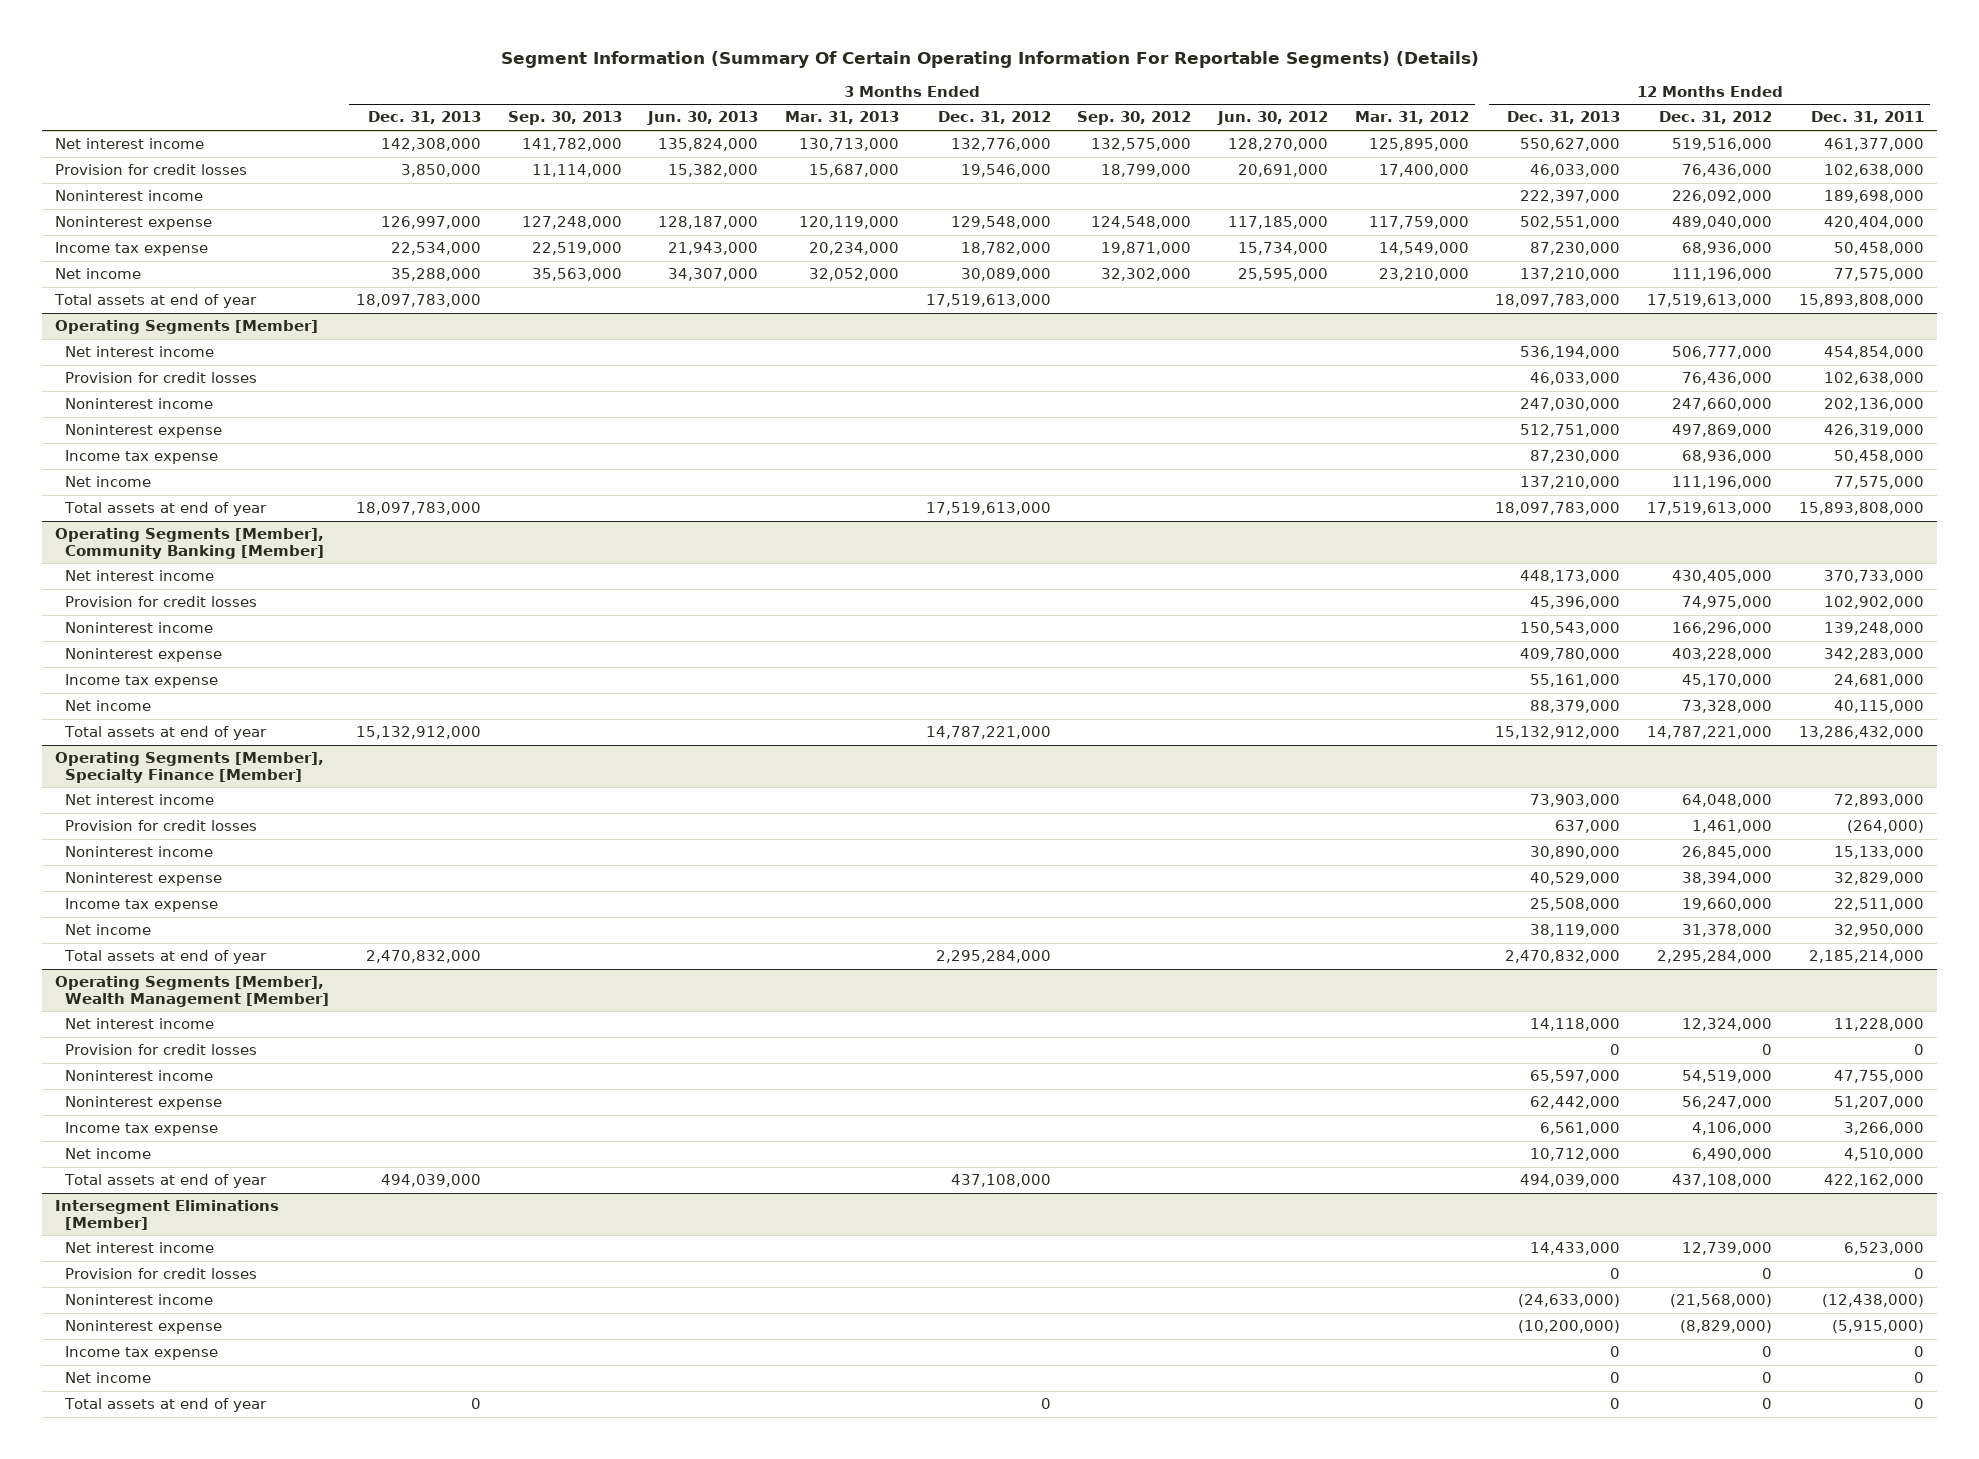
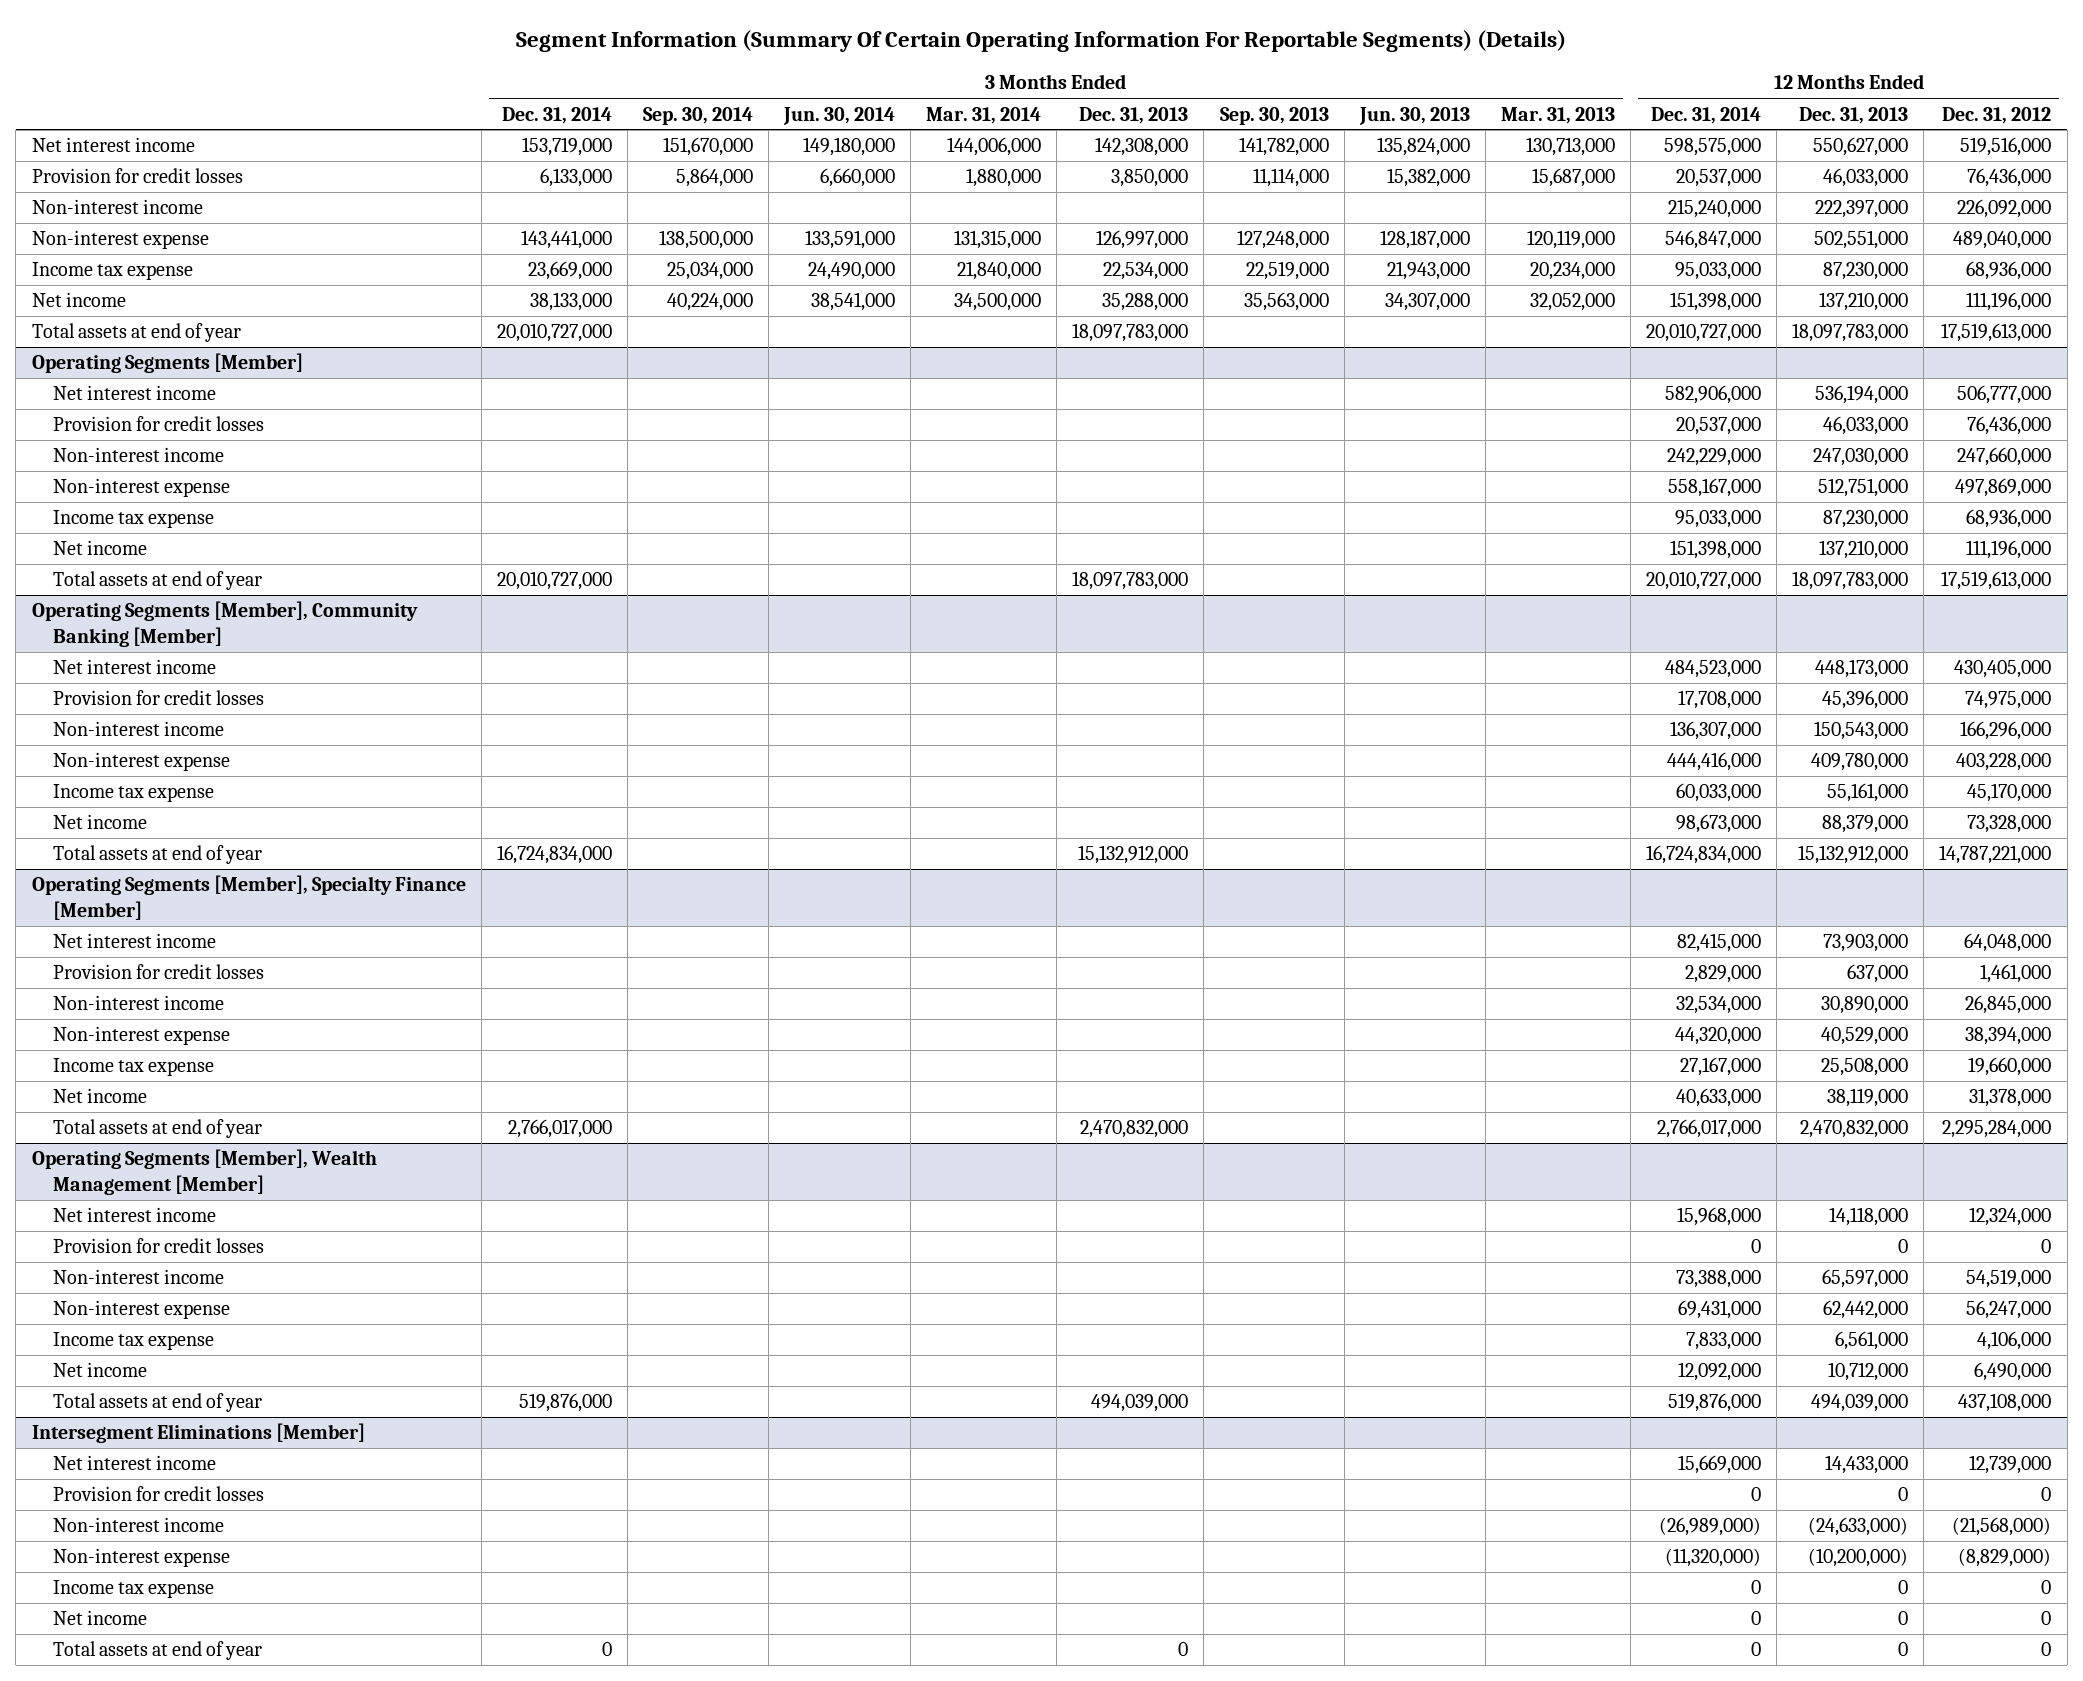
[937,111,1051,125] Dec. 31, 2012 -> none
[1077,111,1192,126] Sep. 30, 2012 -> none
[1217,111,1329,126] Jun. 30, 2012 -> none
[1354,111,1469,125] Mar. 31, 2012 -> none
[1810,111,1924,125] Dec. 31, 2011 -> none
none -> [501,106,612,124] Dec. 31, 2014
none -> [642,106,753,125] Sep. 30, 2014
none -> [783,106,896,125] Jun. 30, 2014
none -> [926,106,1042,124] Mar. 31, 2014
none -> [1651,106,1762,124] Dec. 31, 2014
[55,190,204,202] Noninterest income -> [31,199,203,215] Non-interest income
[55,216,213,231] Noninterest expense -> [31,230,209,250] Non-interest expense
[65,398,214,410] Noninterest income -> [52,447,224,463] Non-interest income
[65,424,223,439] Noninterest expense -> [52,478,230,498] Non-interest expense
[65,622,214,634] Noninterest income -> [52,721,224,737] Non-interest income
[65,648,223,663] Noninterest expense -> [52,752,230,772] Non-interest expense
[65,846,214,858] Noninterest income -> [52,995,224,1011] Non-interest income
[65,872,223,887] Noninterest expense -> [52,1026,230,1046] Non-interest expense
[65,1070,214,1082] Noninterest income -> [52,1269,224,1285] Non-interest income
[65,1096,223,1111] Noninterest expense -> [52,1300,230,1320] Non-interest expense
[65,1294,214,1306] Noninterest income -> [52,1517,224,1533] Non-interest income
[65,1320,223,1335] Noninterest expense -> [52,1548,230,1568] Non-interest expense

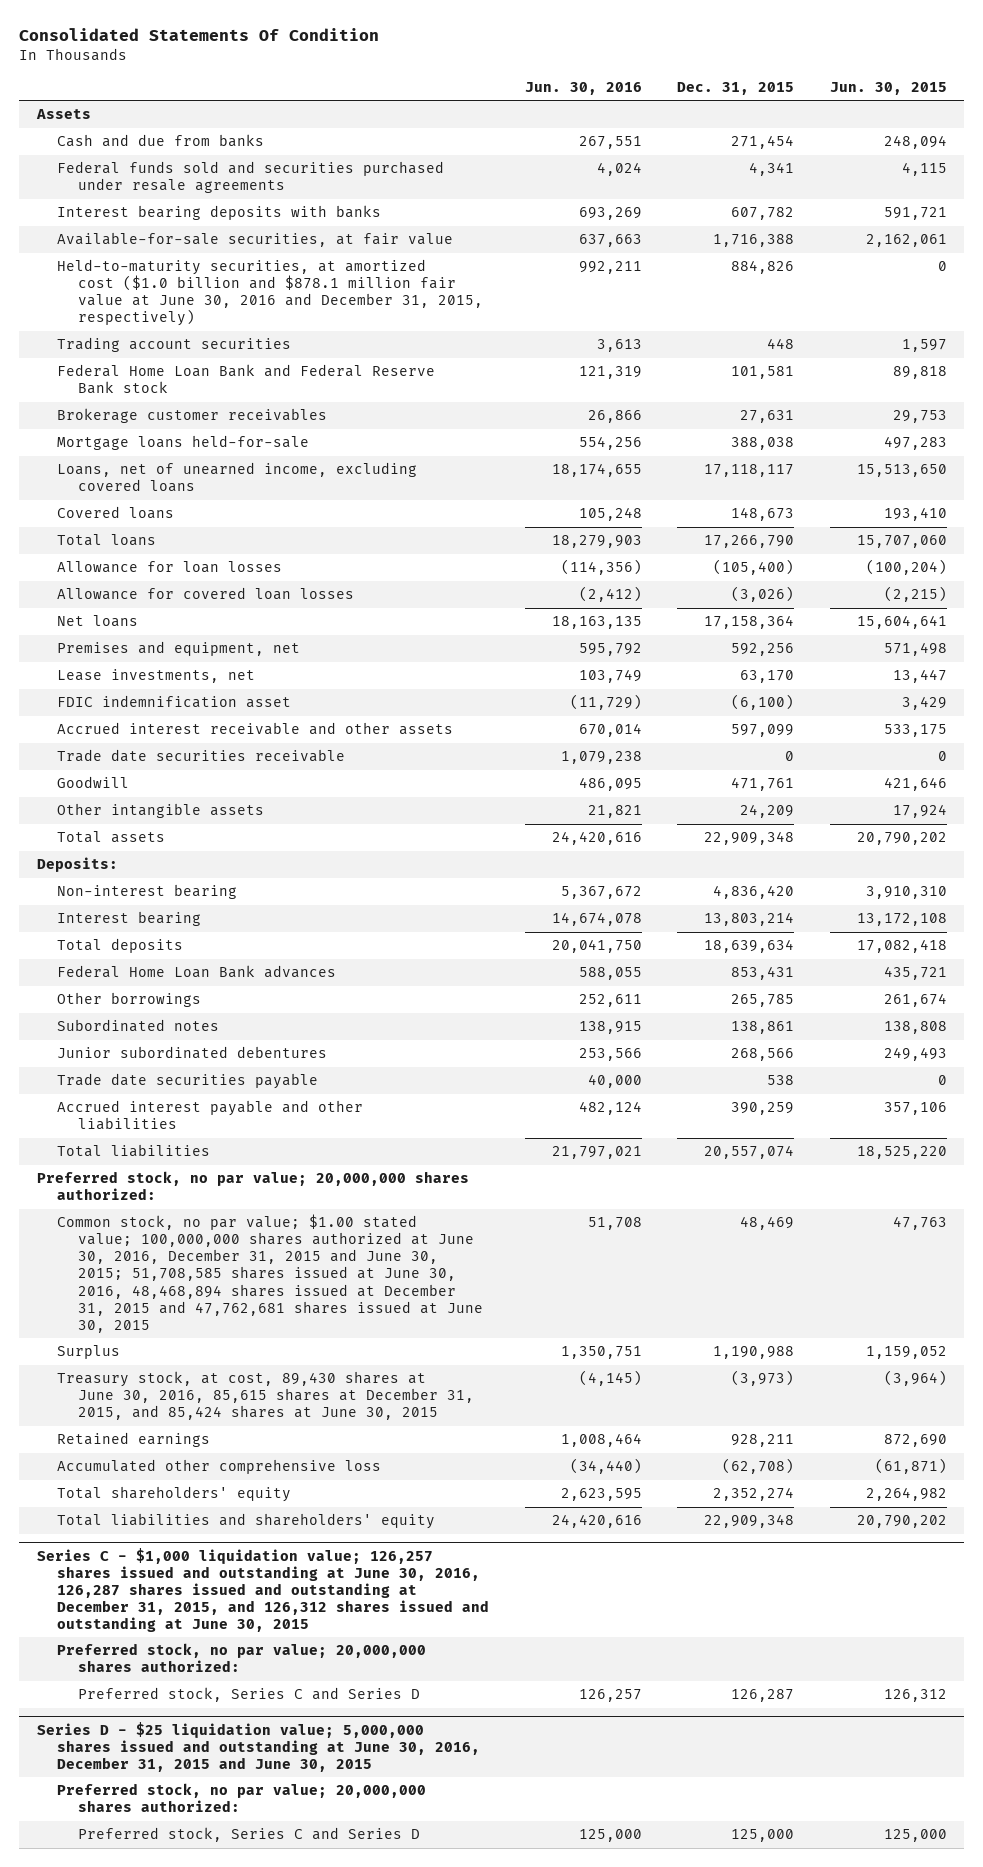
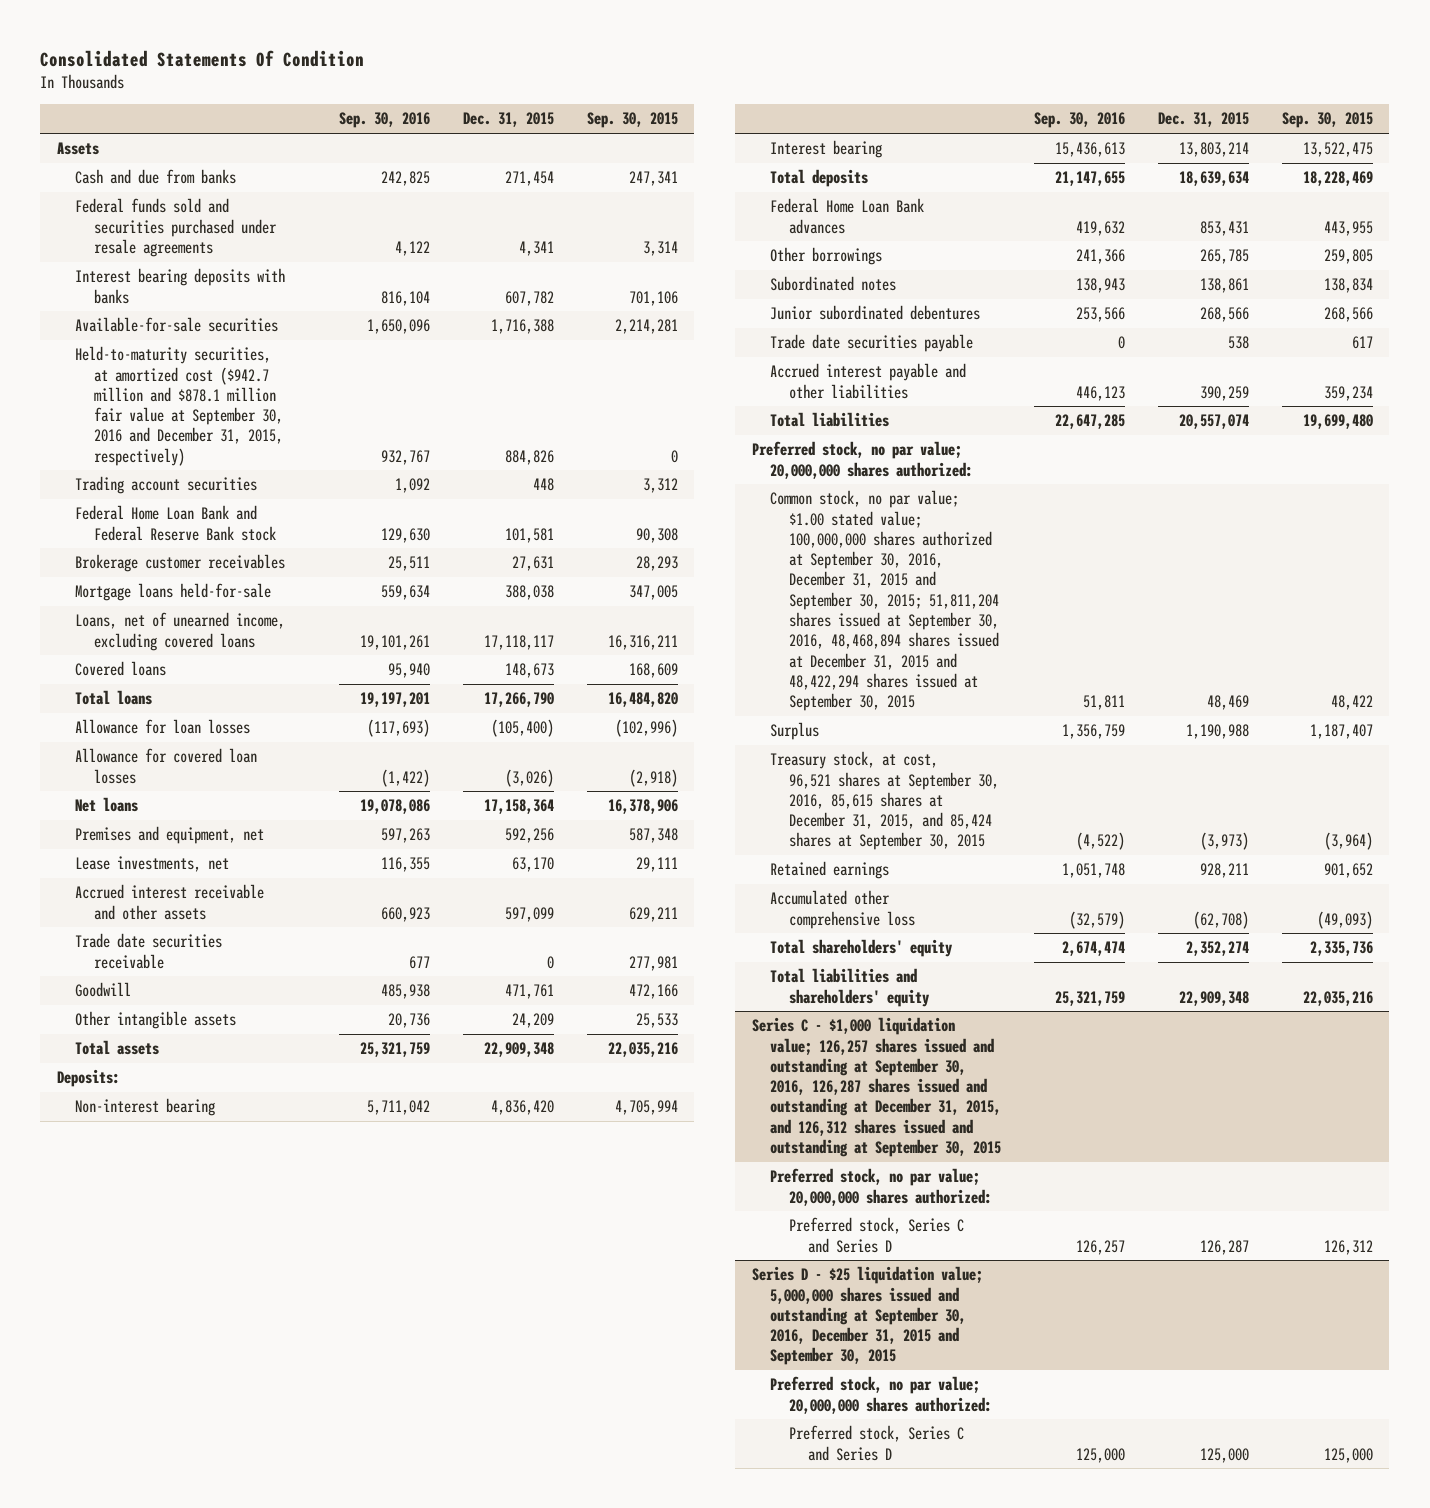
[524,81,642,95] Jun. 30, 2016 -> none
[829,81,947,95] Jun. 30, 2015 -> none
none -> [339,112,431,129] Sep. 30, 2016
none -> [586,112,678,129] Sep. 30, 2015
[57,232,454,248] Available-for-sale securities, at fair value -> [75,317,279,333] Available-for-sale securities
[57,259,484,327] Held-to-maturity securities, at amortized cost ($1.0 billion and $878.1 million fair value at June 30, 2016 and December 31, 2015, respectively) -> [75,346,284,466] Held-to-maturity securities, at amortized cost ($942.7 million and $878.1 million fair value at September 30, 2016 and December 31, 2015, respectively)
[57,695,292,709] FDIC indemnification asset -> none
[57,1214,484,1333] Common stock, no par value; $1.00 stated value; 100,000,000 shares authorized at June 30, 2016, December 31, 2015 and June 30, 2015; 51,708,585 shares issued at June 30, 2016, 48,468,894 shares issued at December 31, 2015 and 47,762,681 shares issued at June 30, 2015 -> [770,490,1000,712] Common stock, no par value; $1.00 stated value; 100,000,000 shares authorized at September 30, 2016, December 31, 2015 and September 30, 2015; 51,811,204 shares issued at September 30, 2016, 48,468,894 shares issued at December 31, 2015 and 48,422,294 shares issued at September 30, 2015
[57,1371,475,1421] Treasury stock, at cost, 89,430 shares at June 30, 2016, 85,615 shares at December 31, 2015, and 85,424 shares at June 30, 2015 -> [770,751,1000,851] Treasury stock, at cost, 96,521 shares at September 30, 2016, 85,615 shares at December 31, 2015, and 85,424 shares at September 30, 2015
[36,1547,490,1633] Series C - $1,000 liquidation value; 126,257 shares issued and outstanding at June 30, 2016, 126,287 shares issued and outstanding at December 31, 2015, and 126,312 shares issued and outstanding at June 30, 2015 -> [751,1017,1002,1157] Series C - $1,000 liquidation value; 126,257 shares issued and outstanding at September 30, 2016, 126,287 shares issued and outstanding at December 31, 2015, and 126,312 shares issued and outstanding at September 30, 2015
[36,1721,481,1772] Series D - $25 liquidation value; 5,000,000 shares issued and outstanding at June 30, 2016, December 31, 2015 and June 30, 2015 -> [751,1266,983,1366] Series D - $25 liquidation value; 5,000,000 shares issued and outstanding at September 30, 2016, December 31, 2015 and September 30, 2015

